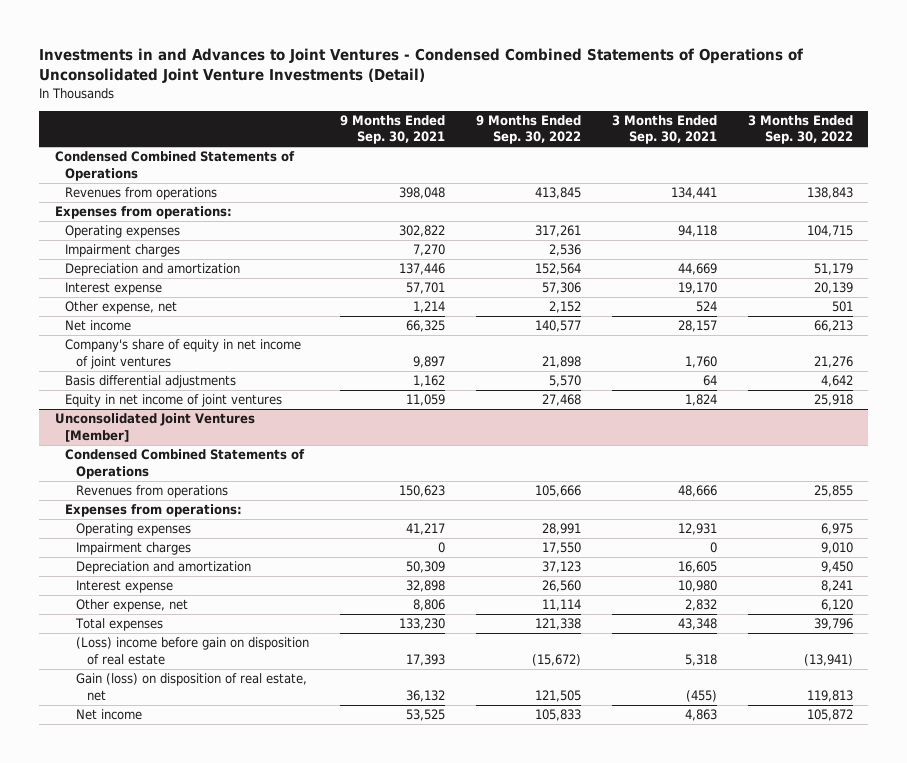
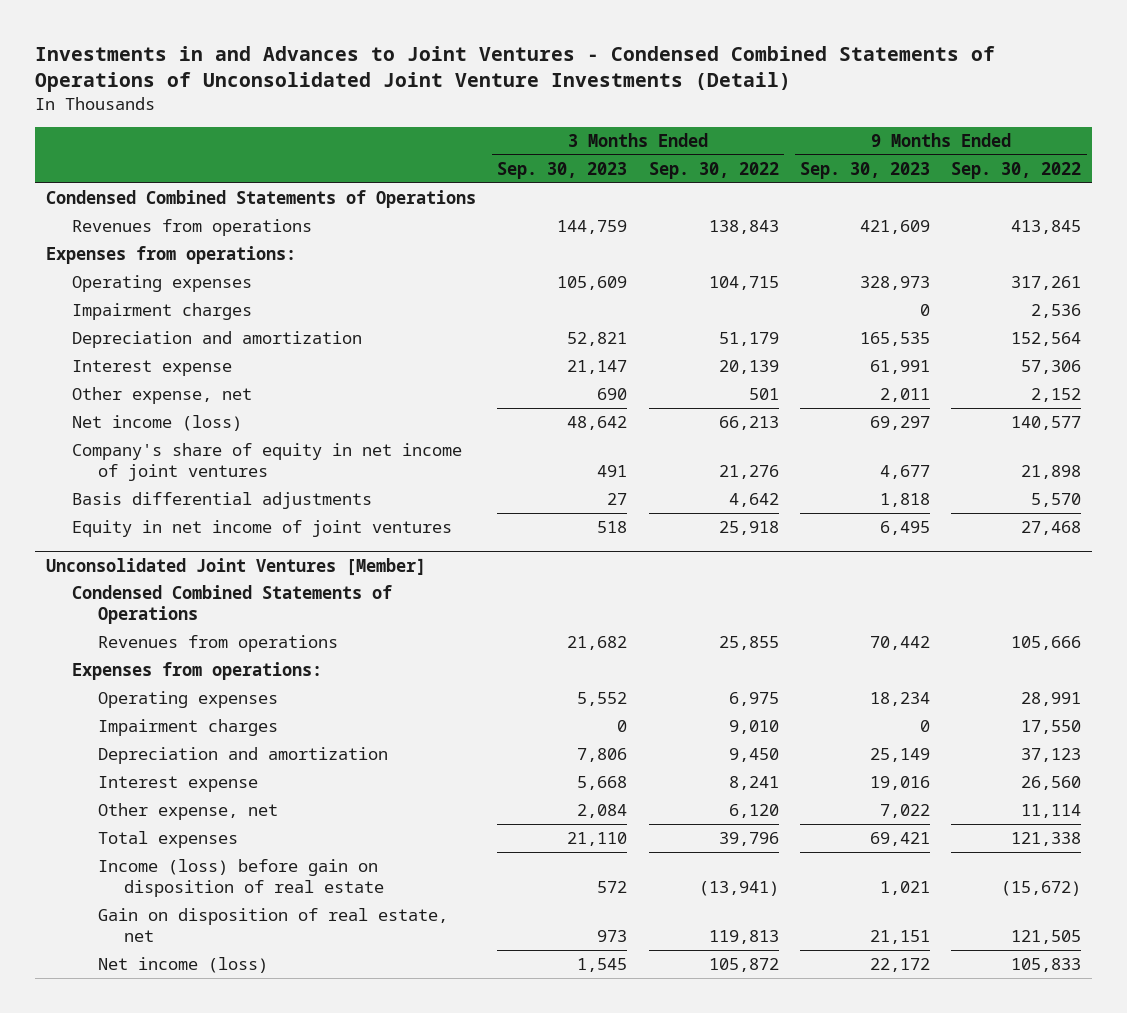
[339,115,445,145] 9 Months Ended Sep. 30, 2021 -> none
[611,115,717,145] 3 Months Ended Sep. 30, 2021 -> none
none -> [497,161,628,179] Sep. 30, 2023
none -> [800,161,931,179] Sep. 30, 2023
[65,320,132,332] Net income -> [71,415,242,432] Net income (loss)
[76,637,310,665] (Loss) income before gain on disposition of real estate -> [97,859,384,897] Income (loss) before gain on disposition of real estate
[76,673,308,701] Gain (loss) on disposition of real estate, net -> [97,908,448,942] Gain on disposition of real estate, net
[76,709,143,721] Net income -> [97,957,268,974] Net income (loss)

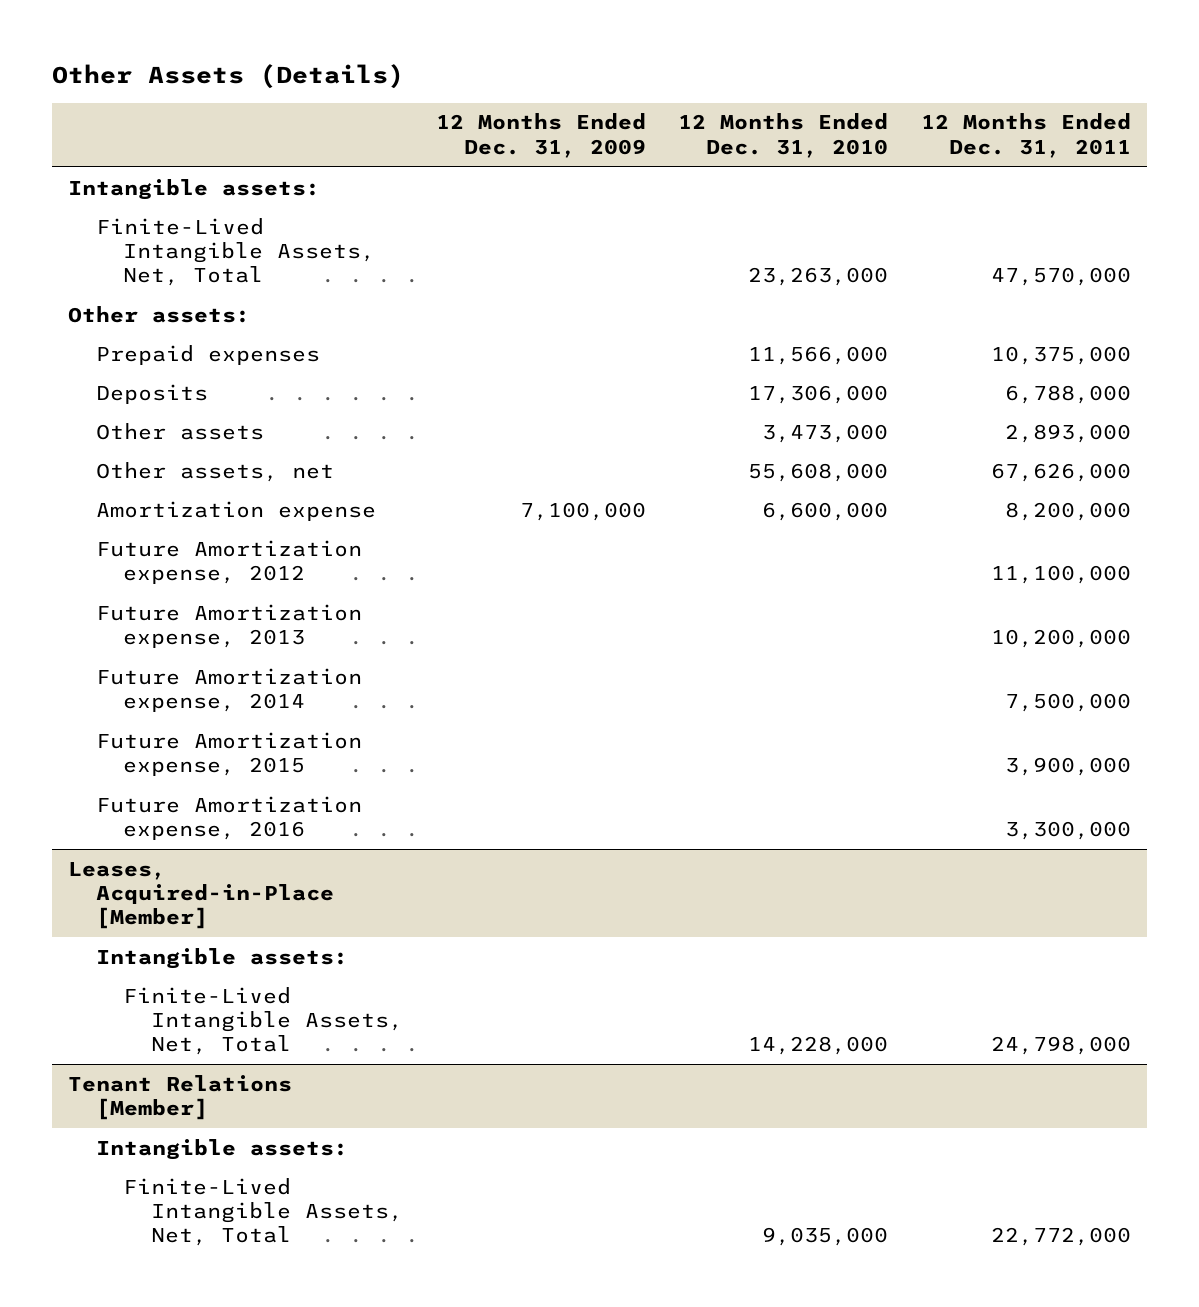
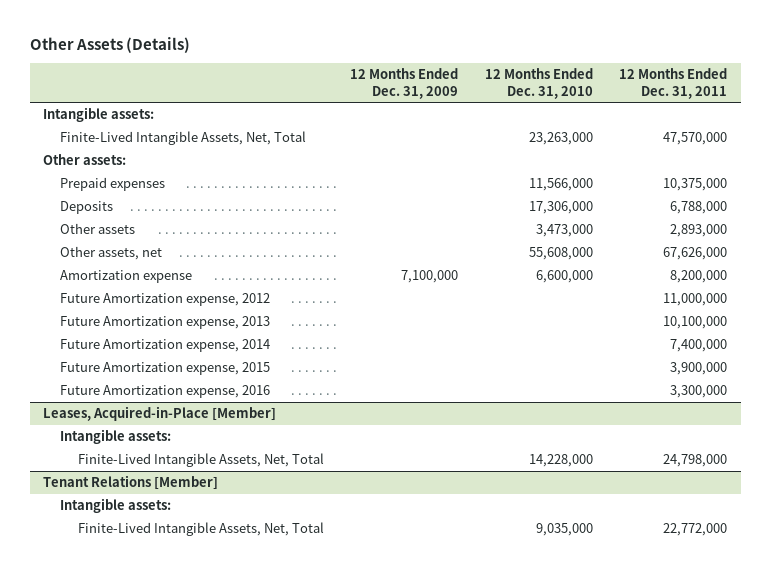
[991,565,1132,585] 11,100,000 -> [663,293,728,307] 11,000,000
[991,629,1132,649] 10,200,000 -> [663,316,728,330] 10,100,000
[1005,693,1132,713] 7,500,000 -> [670,339,728,353] 7,400,000

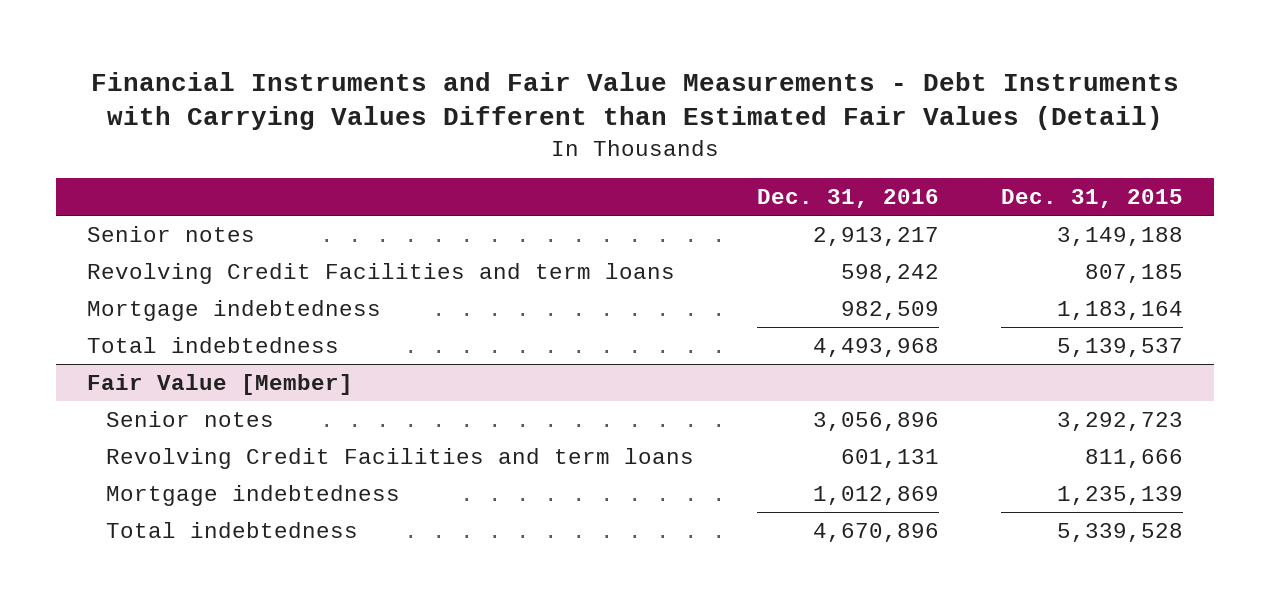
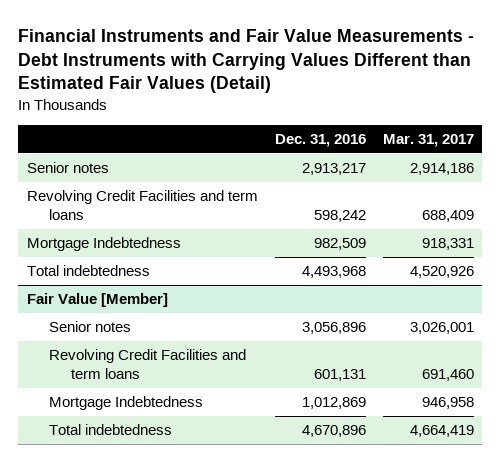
[1000,189,1183,209] Dec. 31, 2015 -> none
none -> [382,134,474,148] Mar. 31, 2017
[86,300,381,322] Mortgage indebtedness -> [26,237,181,252] Mortgage Indebtedness
[106,485,401,507] Mortgage indebtedness -> [48,396,203,411] Mortgage Indebtedness

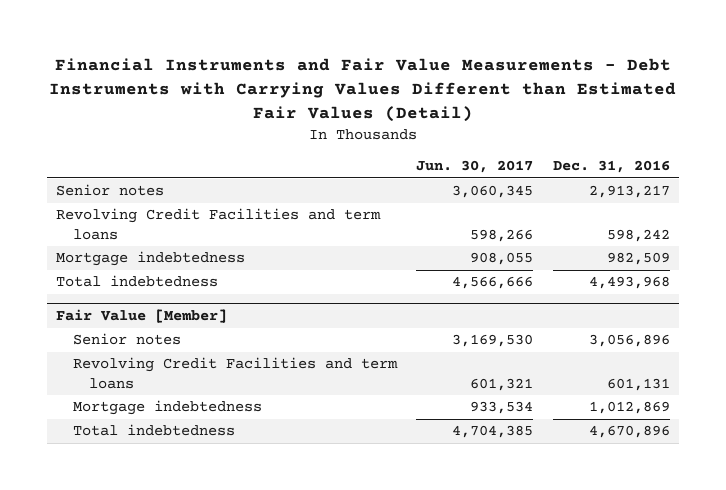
[382,134,474,148] Mar. 31, 2017 -> none
none -> [416,160,534,174] Jun. 30, 2017
[26,237,181,252] Mortgage Indebtedness -> [56,251,246,267] Mortgage indebtedness
[48,396,203,411] Mortgage Indebtedness -> [72,400,262,416] Mortgage indebtedness

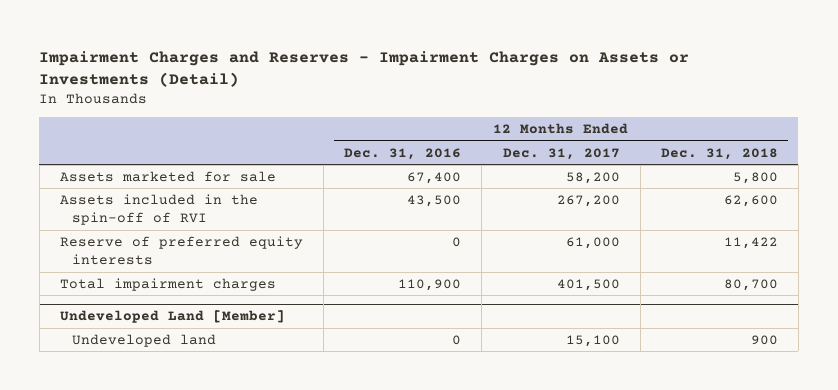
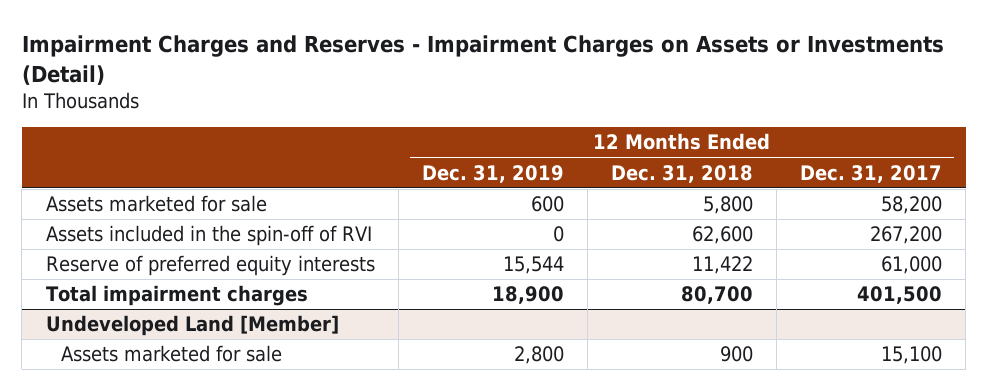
[344,147,462,160] Dec. 31, 2016 -> none
none -> [421,164,564,183] Dec. 31, 2019
[72,333,217,347] Undeveloped land -> [61,345,283,363] Assets marketed for sale

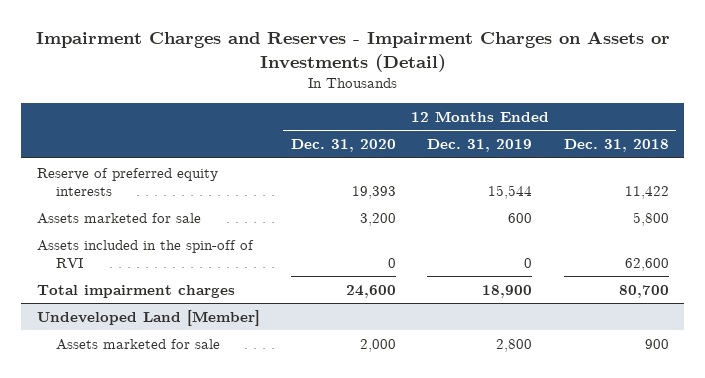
[800,164,943,183] Dec. 31, 2017 -> none
none -> [290,139,396,153] Dec. 31, 2020
[45,255,375,277] Reserve of preferred equity interests -> [36,167,218,196] Reserve of preferred equity interests

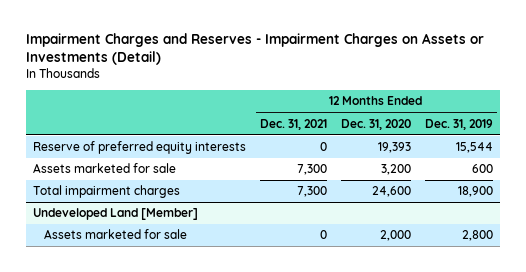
[563,139,669,153] Dec. 31, 2018 -> none
none -> [259,118,327,130] Dec. 31, 2021
[36,239,254,268] Assets included in the spin-off of RVI -> none

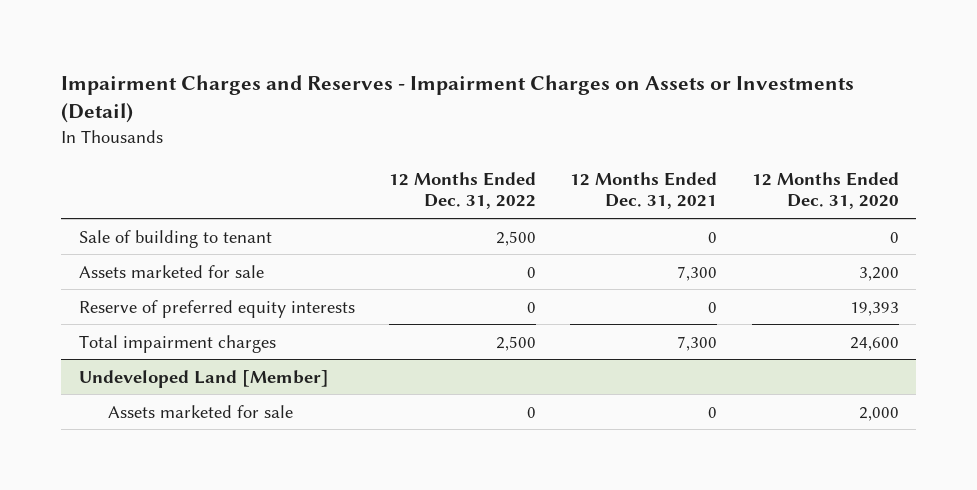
[425,118,494,130] Dec. 31, 2019 -> none
none -> [389,172,537,210] 12 Months Ended Dec. 31, 2022
none -> [78,229,272,248] Sale of building to tenant
[32,141,246,155] Reserve of preferred equity interests -> [78,299,355,318] Reserve of preferred equity interests

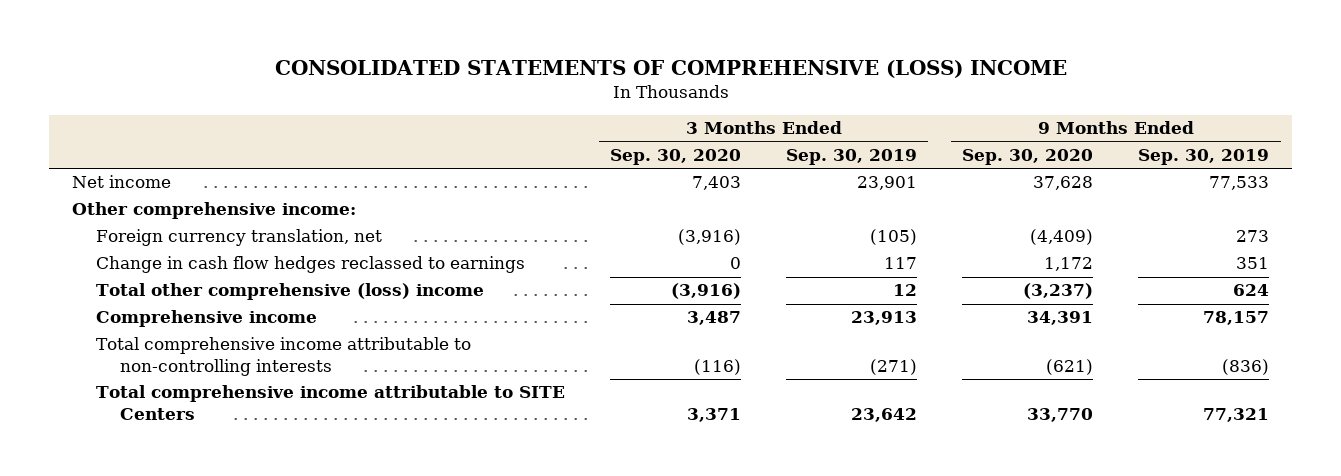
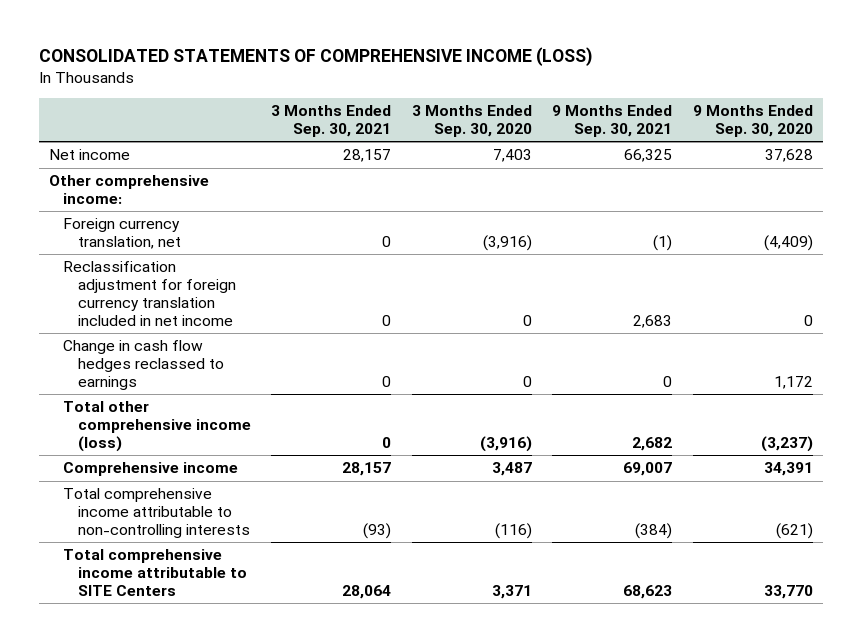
[274,60,1067,79] CONSOLIDATED STATEMENTS OF COMPREHENSIVE (LOSS) INCOME -> [38,47,593,67] CONSOLIDATED STATEMENTS OF COMPREHENSIVE INCOME (LOSS)
[786,148,918,165] Sep. 30, 2019 -> none
[1138,148,1270,165] Sep. 30, 2019 -> none
none -> [271,105,392,138] 3 Months Ended Sep. 30, 2021
none -> [552,105,673,138] 9 Months Ended Sep. 30, 2021
none -> [63,261,236,326] Reclassification adjustment for foreign currency translation included in net income
[96,283,485,301] Total other comprehensive (loss) income -> [63,401,251,452] Total other comprehensive income (loss)

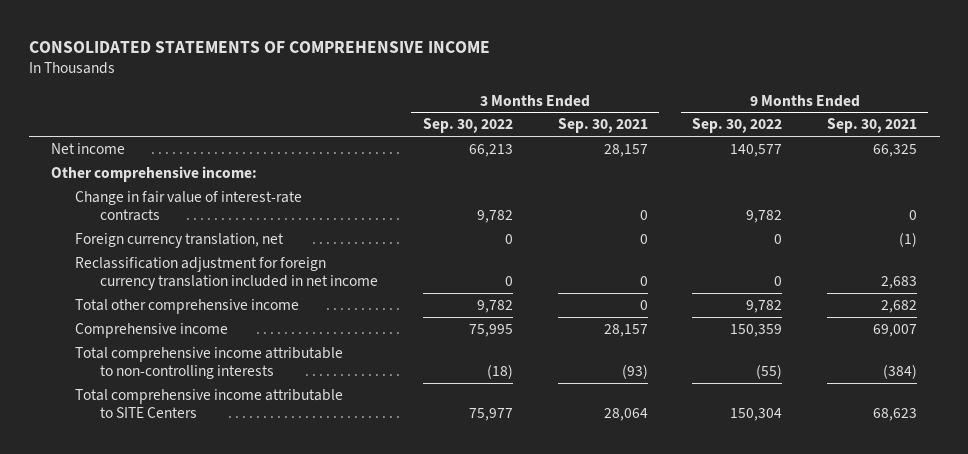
[38,47,593,67] CONSOLIDATED STATEMENTS OF COMPREHENSIVE INCOME (LOSS) -> [28,40,490,53] CONSOLIDATED STATEMENTS OF COMPREHENSIVE INCOME
[411,105,532,138] 3 Months Ended Sep. 30, 2020 -> none
[692,105,813,138] 9 Months Ended Sep. 30, 2020 -> none
none -> [422,118,513,134] Sep. 30, 2022
none -> [692,118,783,134] Sep. 30, 2022
none -> [75,190,303,221] Change in fair value of interest-rate contracts
[63,340,224,390] Change in cash flow hedges reclassed to earnings -> none
[63,401,251,452] Total other comprehensive income (loss) -> [75,298,300,314] Total other comprehensive income

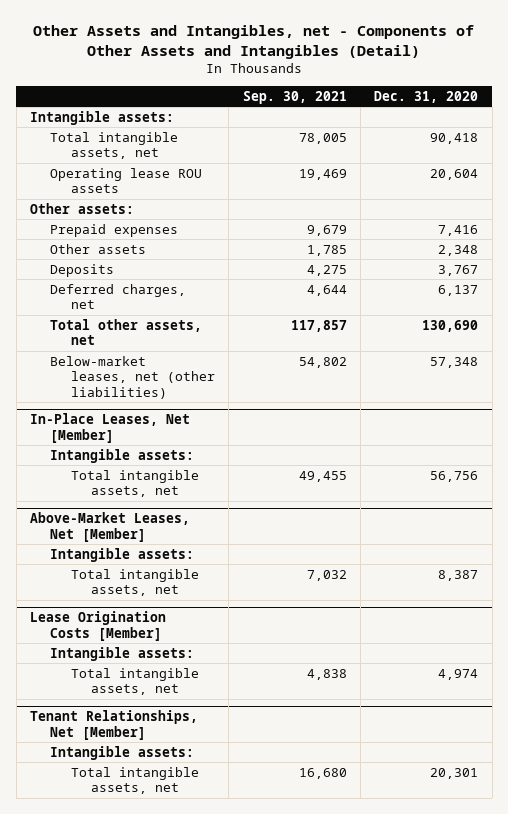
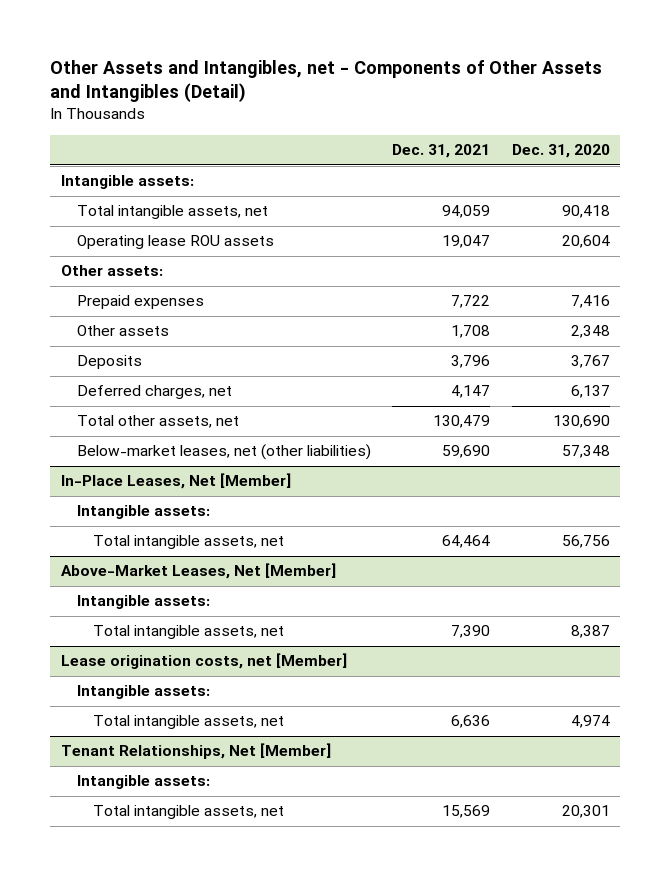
[242,90,347,104] Sep. 30, 2021 -> none
none -> [392,144,491,159] Dec. 31, 2021
[29,611,166,641] Lease Origination Costs [Member] -> [60,653,347,670] Lease origination costs, net [Member]

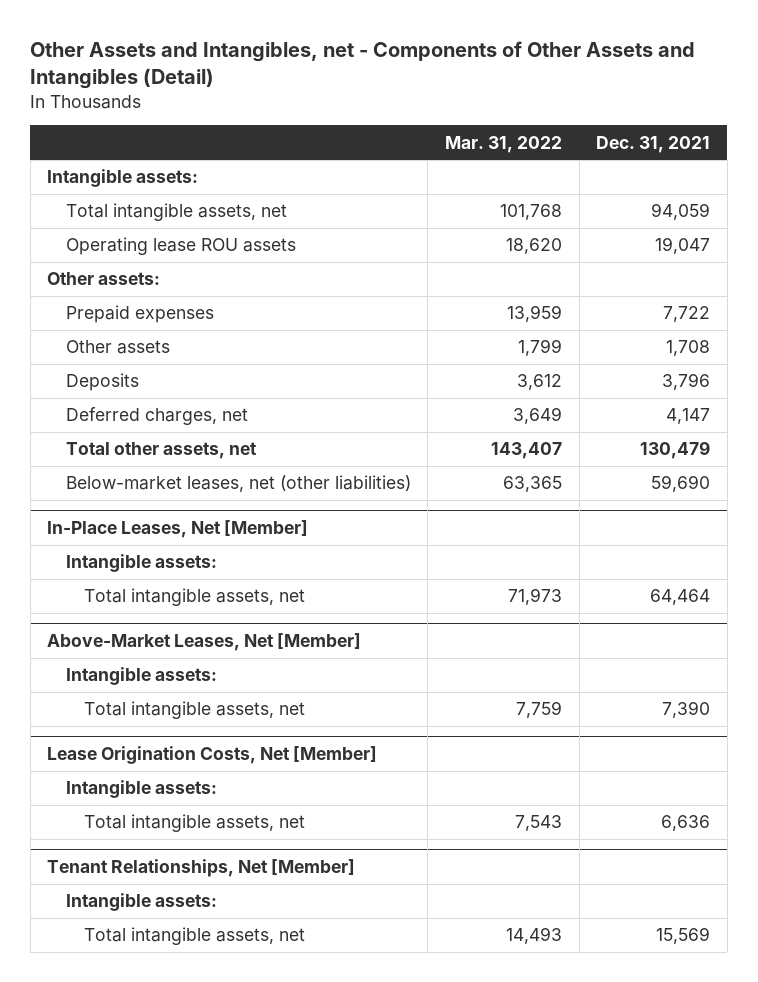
[511,144,610,159] Dec. 31, 2020 -> none
none -> [444,135,562,153] Mar. 31, 2022
[60,653,347,670] Lease origination costs, net [Member] -> [47,746,378,765] Lease Origination Costs, Net [Member]

